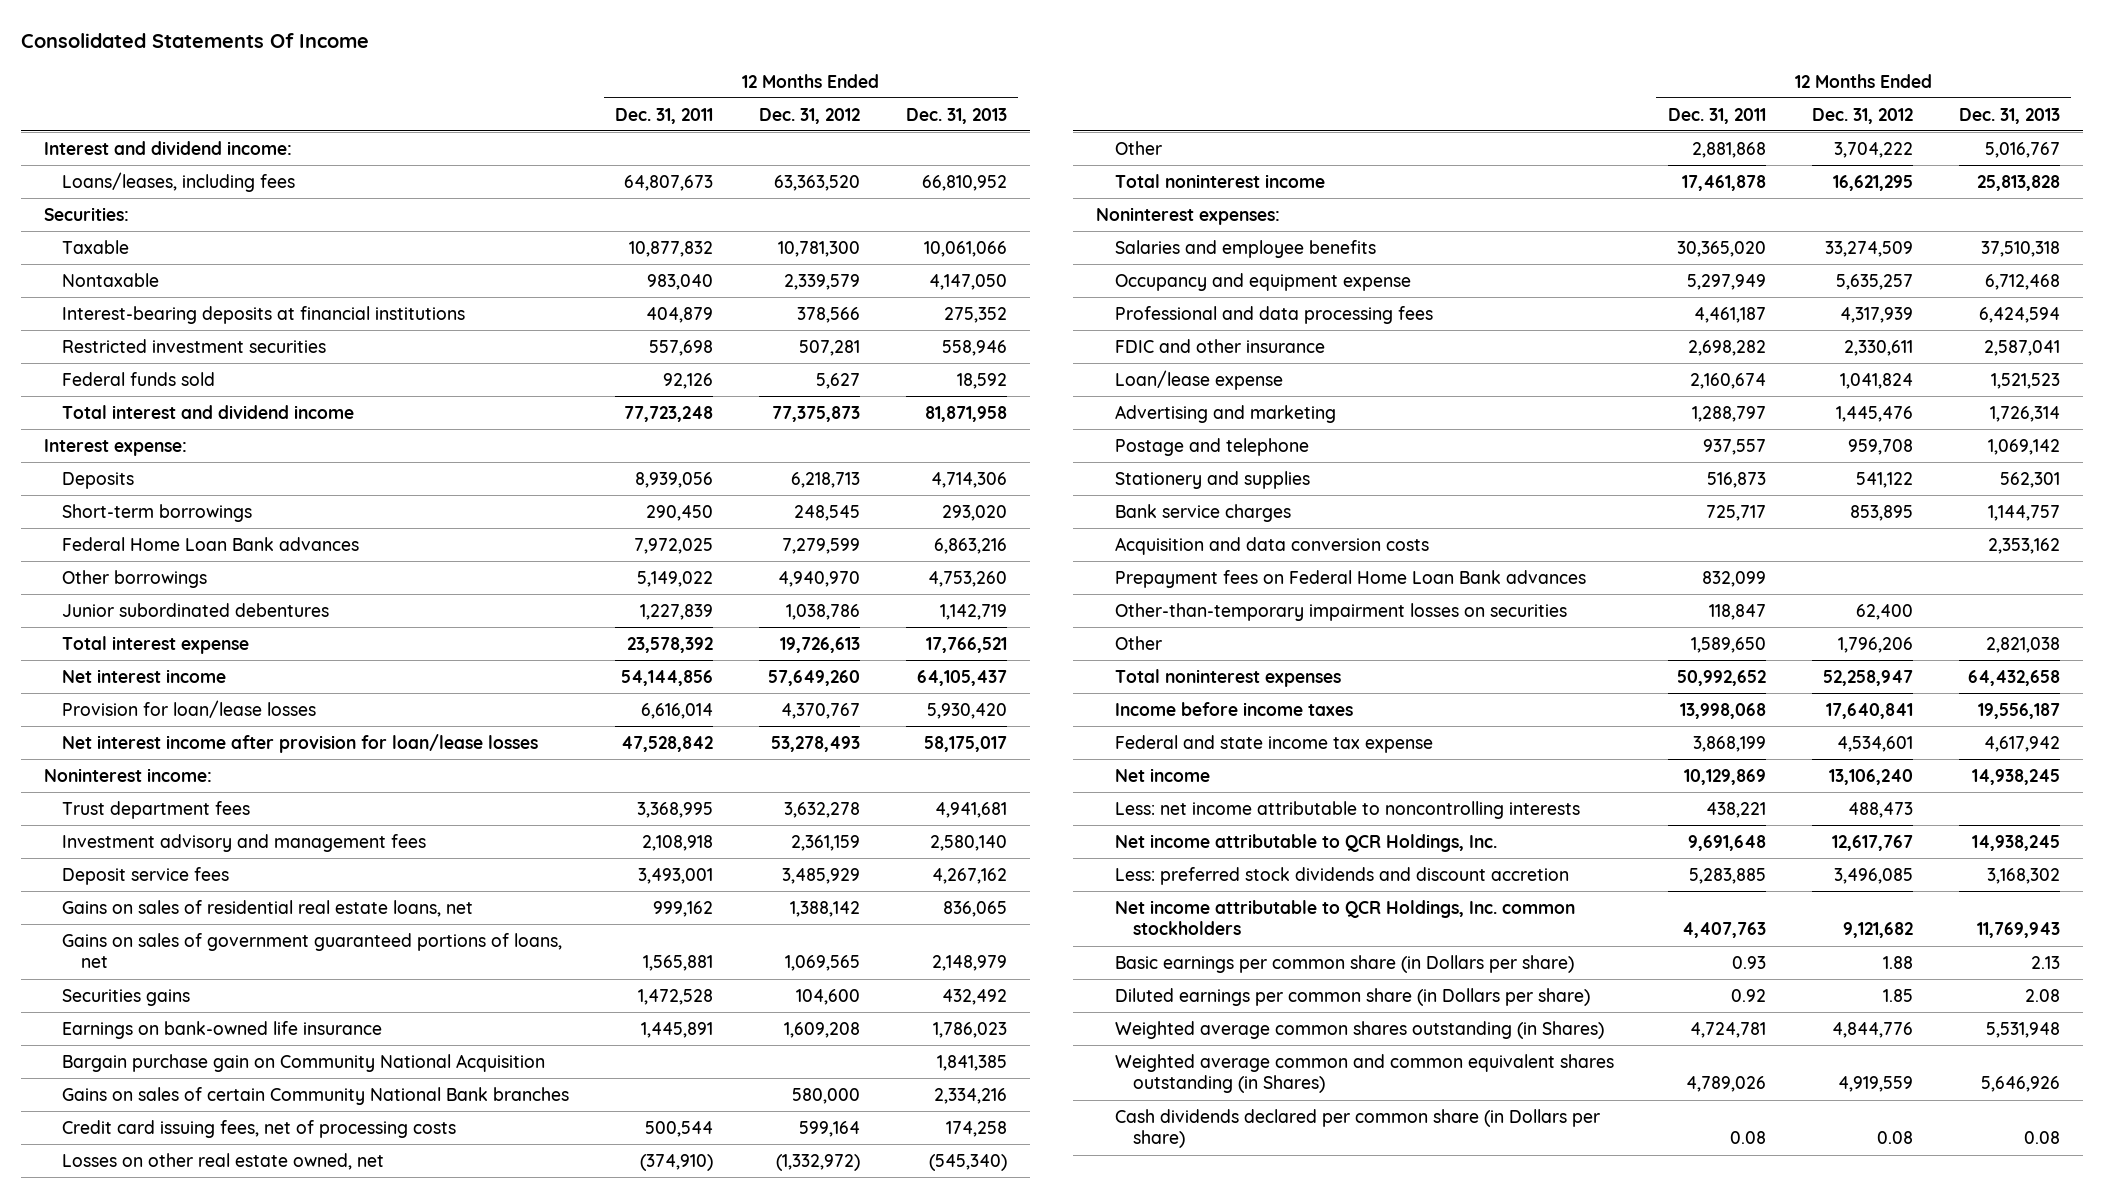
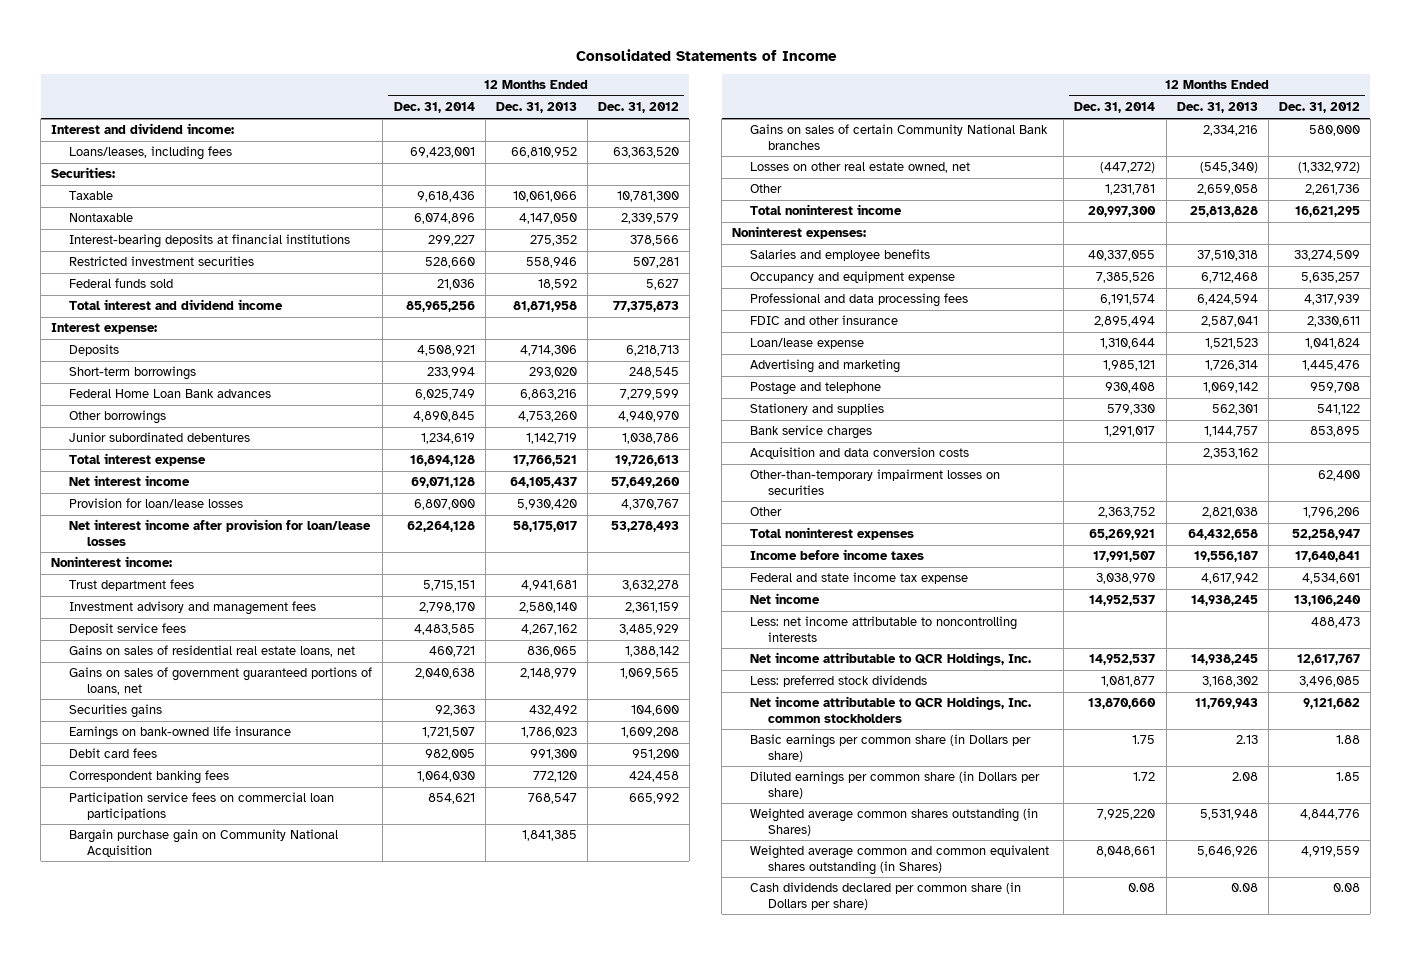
[20,32,369,48] Consolidated Statements Of Income -> [575,48,837,61] Consolidated Statements of Income
[615,107,714,124] Dec. 31, 2011 -> none
none -> [393,102,475,114] Dec. 31, 2014
none -> [69,748,158,759] Debit card fees
none -> [69,770,230,785] Correspondent banking fees
none -> [69,792,335,820] Participation service fees on commercial loan participations
[62,1119,457,1138] Credit card issuing fees, net of processing costs -> none
[1833,141,1913,158] 3,704,222 -> [1304,184,1360,196] 2,261,736
[1984,141,2060,158] 5,016,767 -> [1196,184,1258,196] 2,659,058
[1114,569,1586,588] Prepayment fees on Federal Home Loan Bank advances -> none
[1114,866,1569,885] Less: preferred stock dividends and discount accretion -> [750,675,928,688] Less: preferred stock dividends

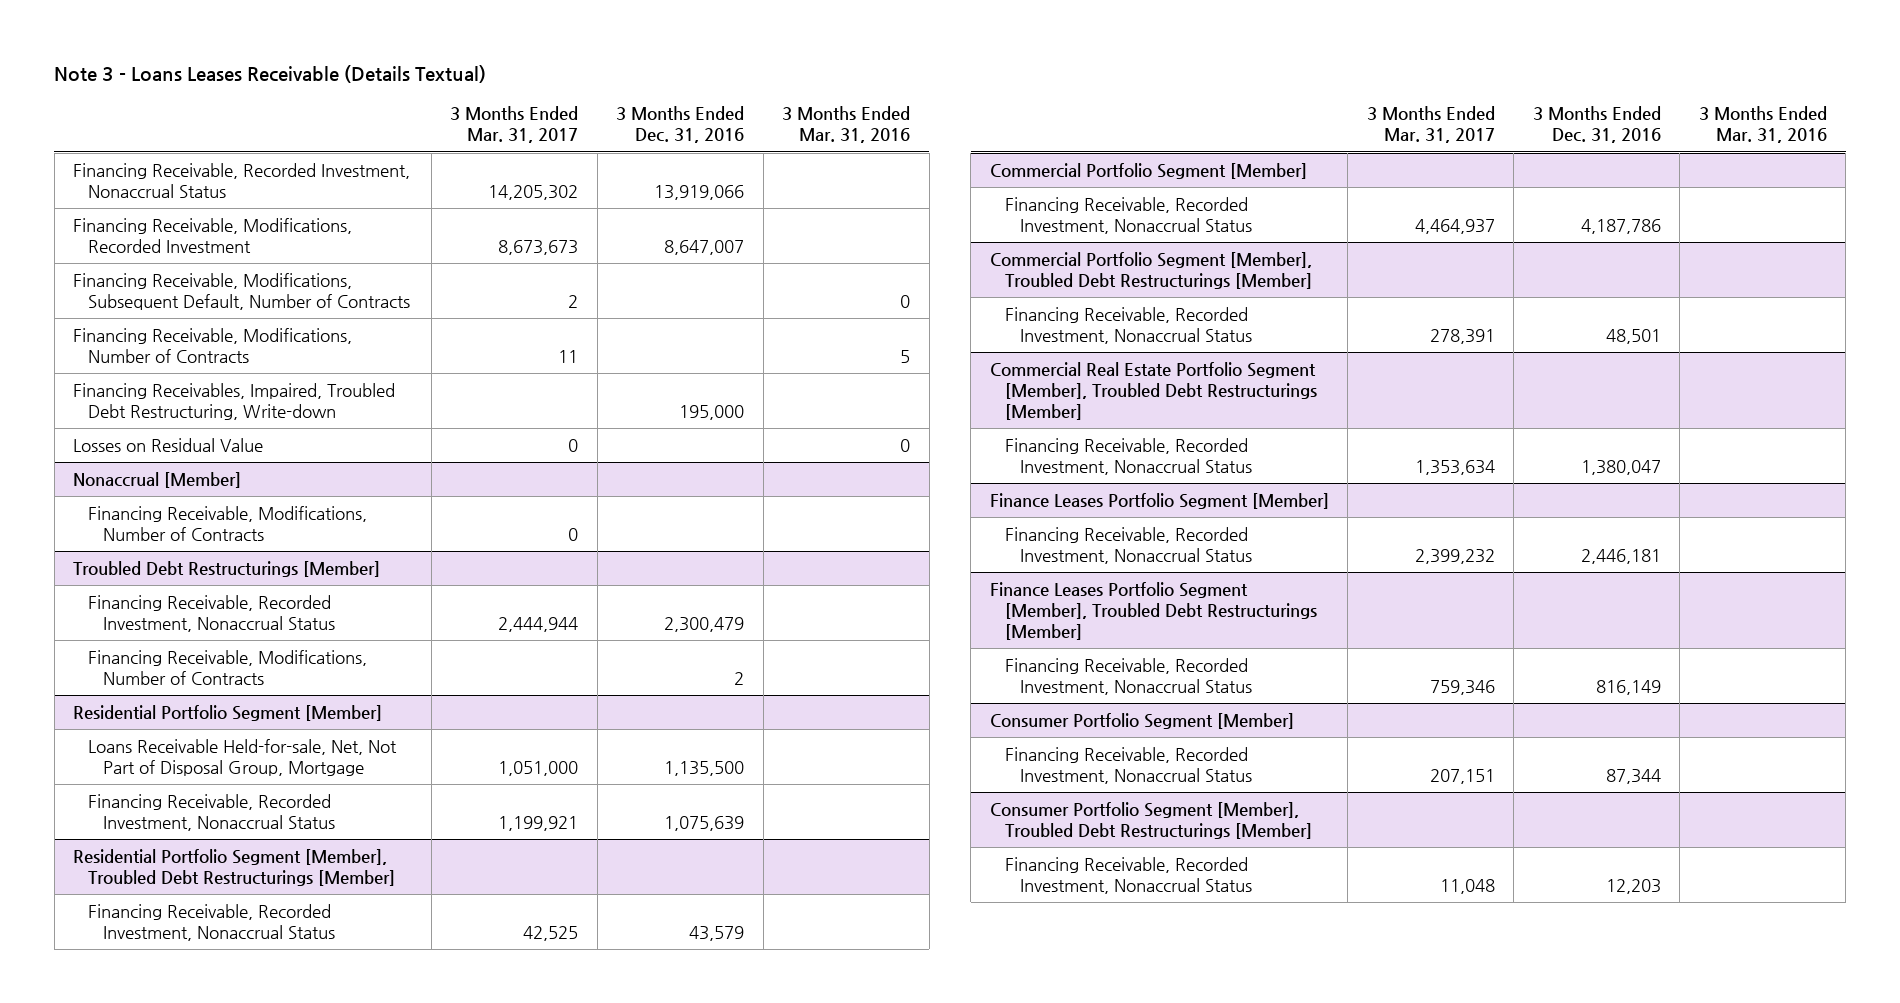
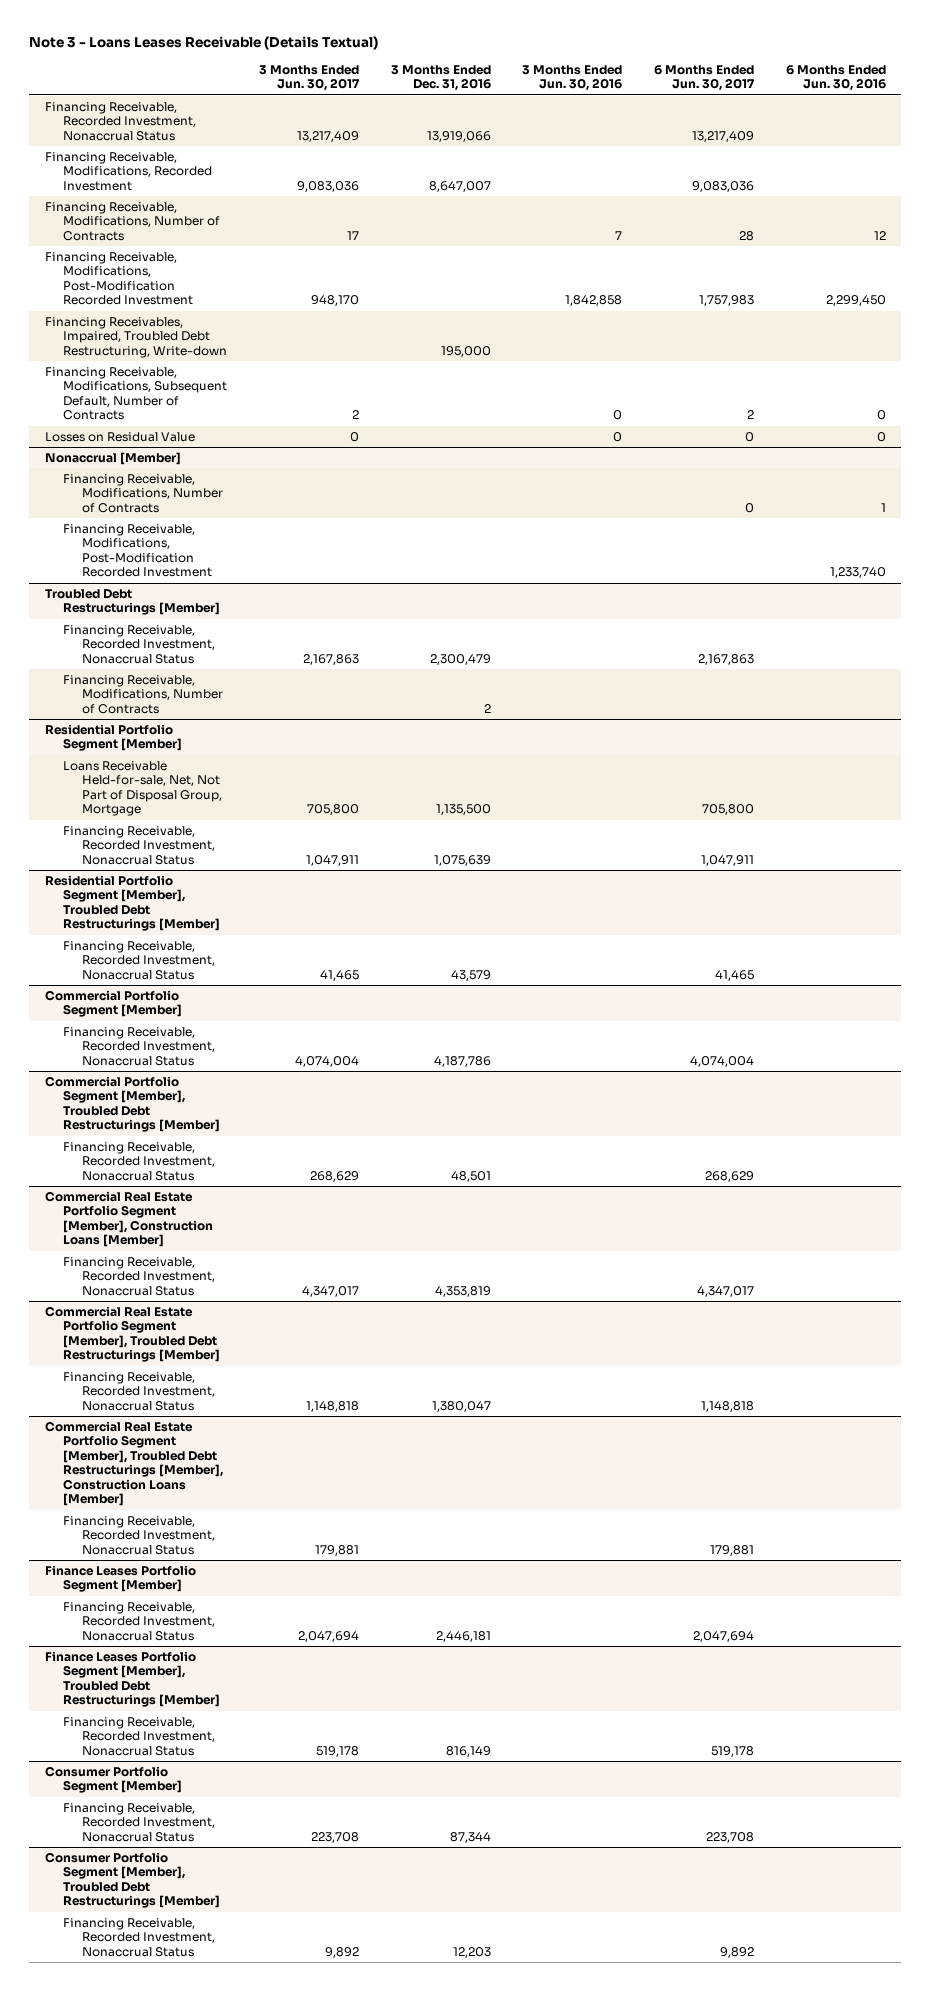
[450,106,579,144] 3 Months Ended Mar. 31, 2017 -> none
[782,106,911,144] 3 Months Ended Mar. 31, 2016 -> none
none -> [258,64,360,92] 3 Months Ended Jun. 30, 2017
none -> [522,64,623,92] 3 Months Ended Jun. 30, 2016
none -> [653,64,755,92] 6 Months Ended Jun. 30, 2017
none -> [785,64,886,92] 6 Months Ended Jun. 30, 2016
none -> [44,252,194,306] Financing Receivable, Modifications, Post-Modification Recorded Investment
[73,272,411,310] Financing Receivable, Modifications, Subsequent Default, Number of Contracts -> [44,367,228,421] Financing Receivable, Modifications, Subsequent Default, Number of Contracts
none -> [63,524,212,578] Financing Receivable, Modifications, Post-Modification Recorded Investment
none -> [44,1191,214,1248] Commercial Real Estate Portfolio Segment [Member], Construction Loans [Member]
none -> [63,1257,215,1296] Financing Receivable, Recorded Investment, Nonaccrual Status
none -> [44,1421,224,1507] Commercial Real Estate Portfolio Segment [Member], Troubled Debt Restructurings [Member], Construction Loans [Member]
none -> [63,1516,215,1555] Financing Receivable, Recorded Investment, Nonaccrual Status

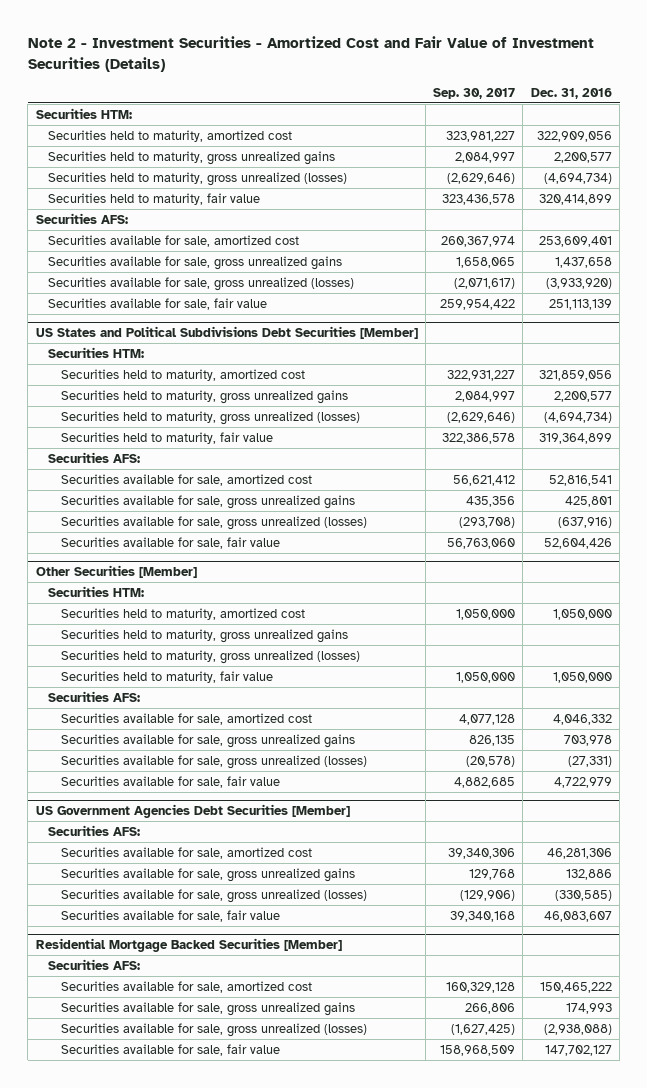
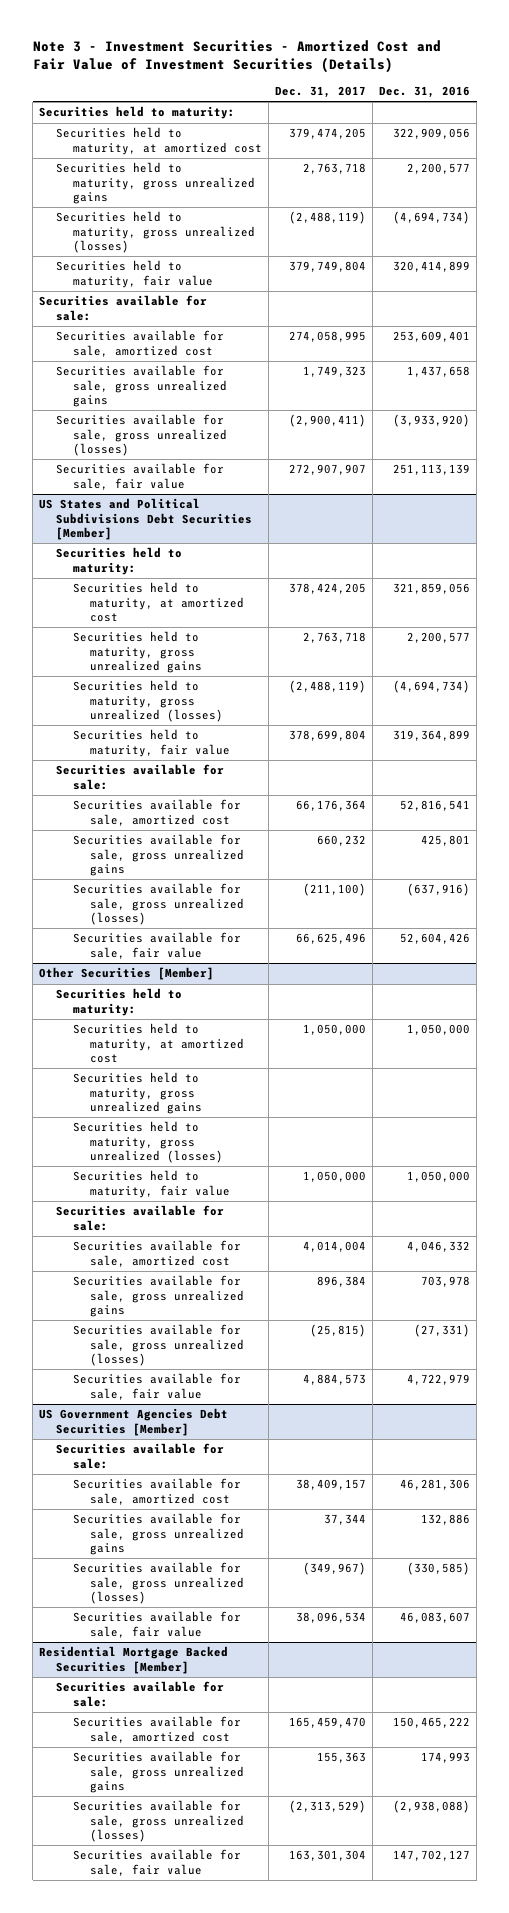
[27,36,594,72] Note 2 - Investment Securities - Amortized Cost and Fair Value of Investment Securities (Details) -> [32,39,441,73] Note 3 - Investment Securities - Amortized Cost and Fair Value of Investment Securities (Details)
[433,87,516,99] Sep. 30, 2017 -> none
none -> [275,85,367,98] Dec. 31, 2017
[35,107,132,119] Securities HTM: -> [39,106,236,120] Securities held to maturity:
[48,129,293,142] Securities held to maturity, amortized cost -> [55,127,262,155] Securities held to maturity, at amortized cost
[35,212,128,224] Securities AFS: -> [39,295,208,321] Securities available for sale:
[48,346,145,358] Securities HTM: -> [55,547,182,575] Securities held to maturity:
[60,368,305,381] Securities held to maturity, amortized cost -> [72,582,244,622] Securities held to maturity, at amortized cost
[48,451,141,463] Securities AFS: -> [55,764,224,790] Securities available for sale:
[48,585,145,597] Securities HTM: -> [55,988,182,1016] Securities held to maturity:
[60,607,305,620] Securities held to maturity, amortized cost -> [72,1023,244,1063] Securities held to maturity, at amortized cost
[48,690,141,702] Securities AFS: -> [55,1205,224,1231] Securities available for sale:
[48,824,141,836] Securities AFS: -> [55,1443,224,1469] Securities available for sale:
[48,958,141,970] Securities AFS: -> [55,1681,224,1707] Securities available for sale:

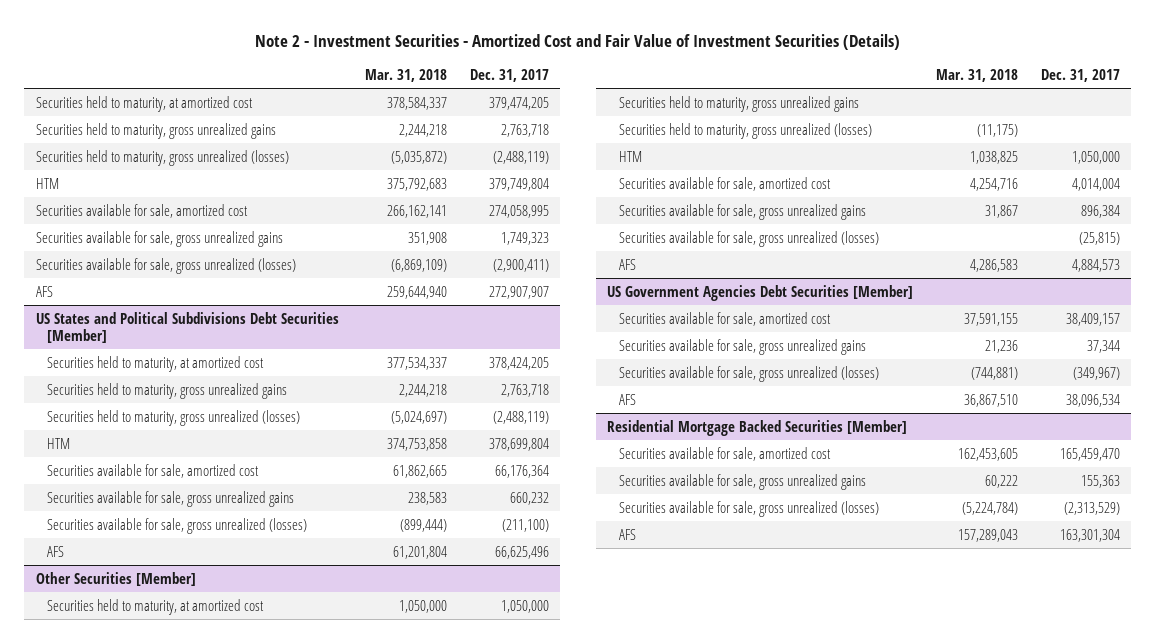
[32,39,441,73] Note 3 - Investment Securities - Amortized Cost and Fair Value of Investment Securities (Details) -> [254,33,900,50] Note 2 - Investment Securities - Amortized Cost and Fair Value of Investment Securities (Details)
[379,85,471,98] Dec. 31, 2016 -> none
none -> [364,68,447,82] Mar. 31, 2018
[39,106,236,120] Securities held to maturity: -> none
[39,295,208,321] Securities available for sale: -> none
[55,260,213,288] Securities held to maturity, fair value -> [35,177,59,189] HTM
[55,463,224,490] Securities available for sale, fair value -> [35,285,53,297] AFS
[55,547,182,575] Securities held to maturity: -> none
[55,764,224,790] Securities available for sale: -> none
[72,729,230,757] Securities held to maturity, fair value -> [47,437,71,449] HTM
[72,932,241,959] Securities available for sale, fair value -> [47,545,65,557] AFS
[55,988,182,1016] Securities held to maturity: -> none
[55,1205,224,1231] Securities available for sale: -> none
[72,1170,230,1198] Securities held to maturity, fair value -> [618,150,642,162] HTM
[72,1373,241,1400] Securities available for sale, fair value -> [618,258,636,270] AFS
[55,1443,224,1469] Securities available for sale: -> none
[72,1611,241,1638] Securities available for sale, fair value -> [618,393,636,405] AFS
[55,1681,224,1707] Securities available for sale: -> none
[72,1849,241,1876] Securities available for sale, fair value -> [618,528,636,540] AFS

